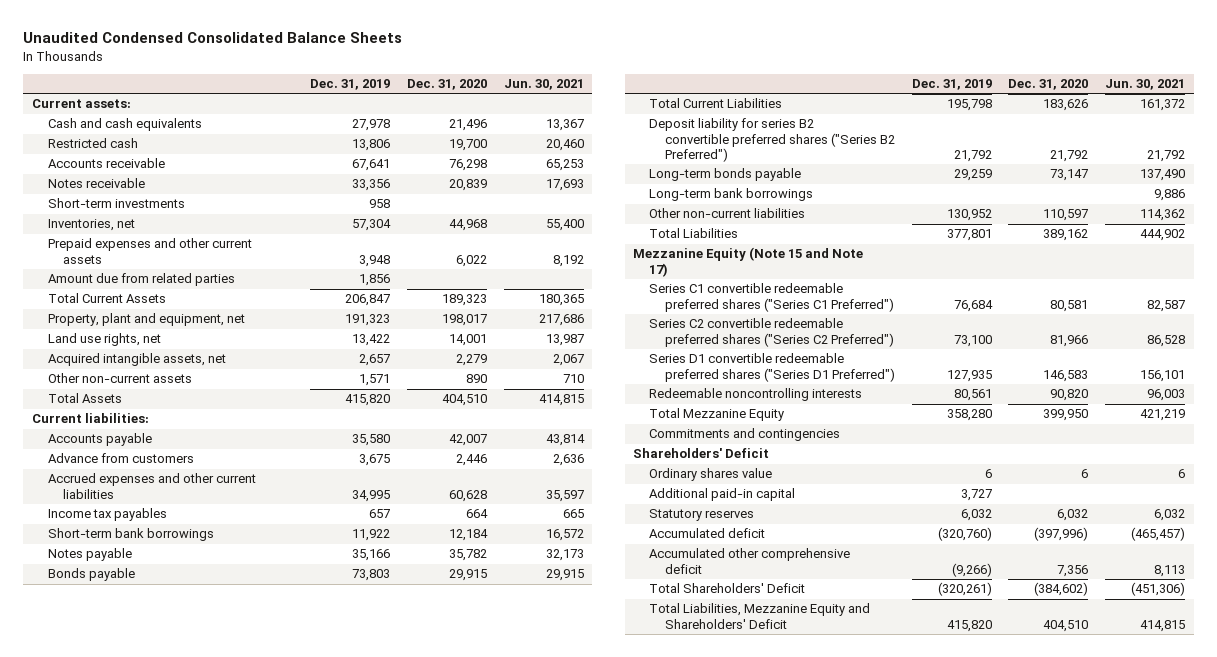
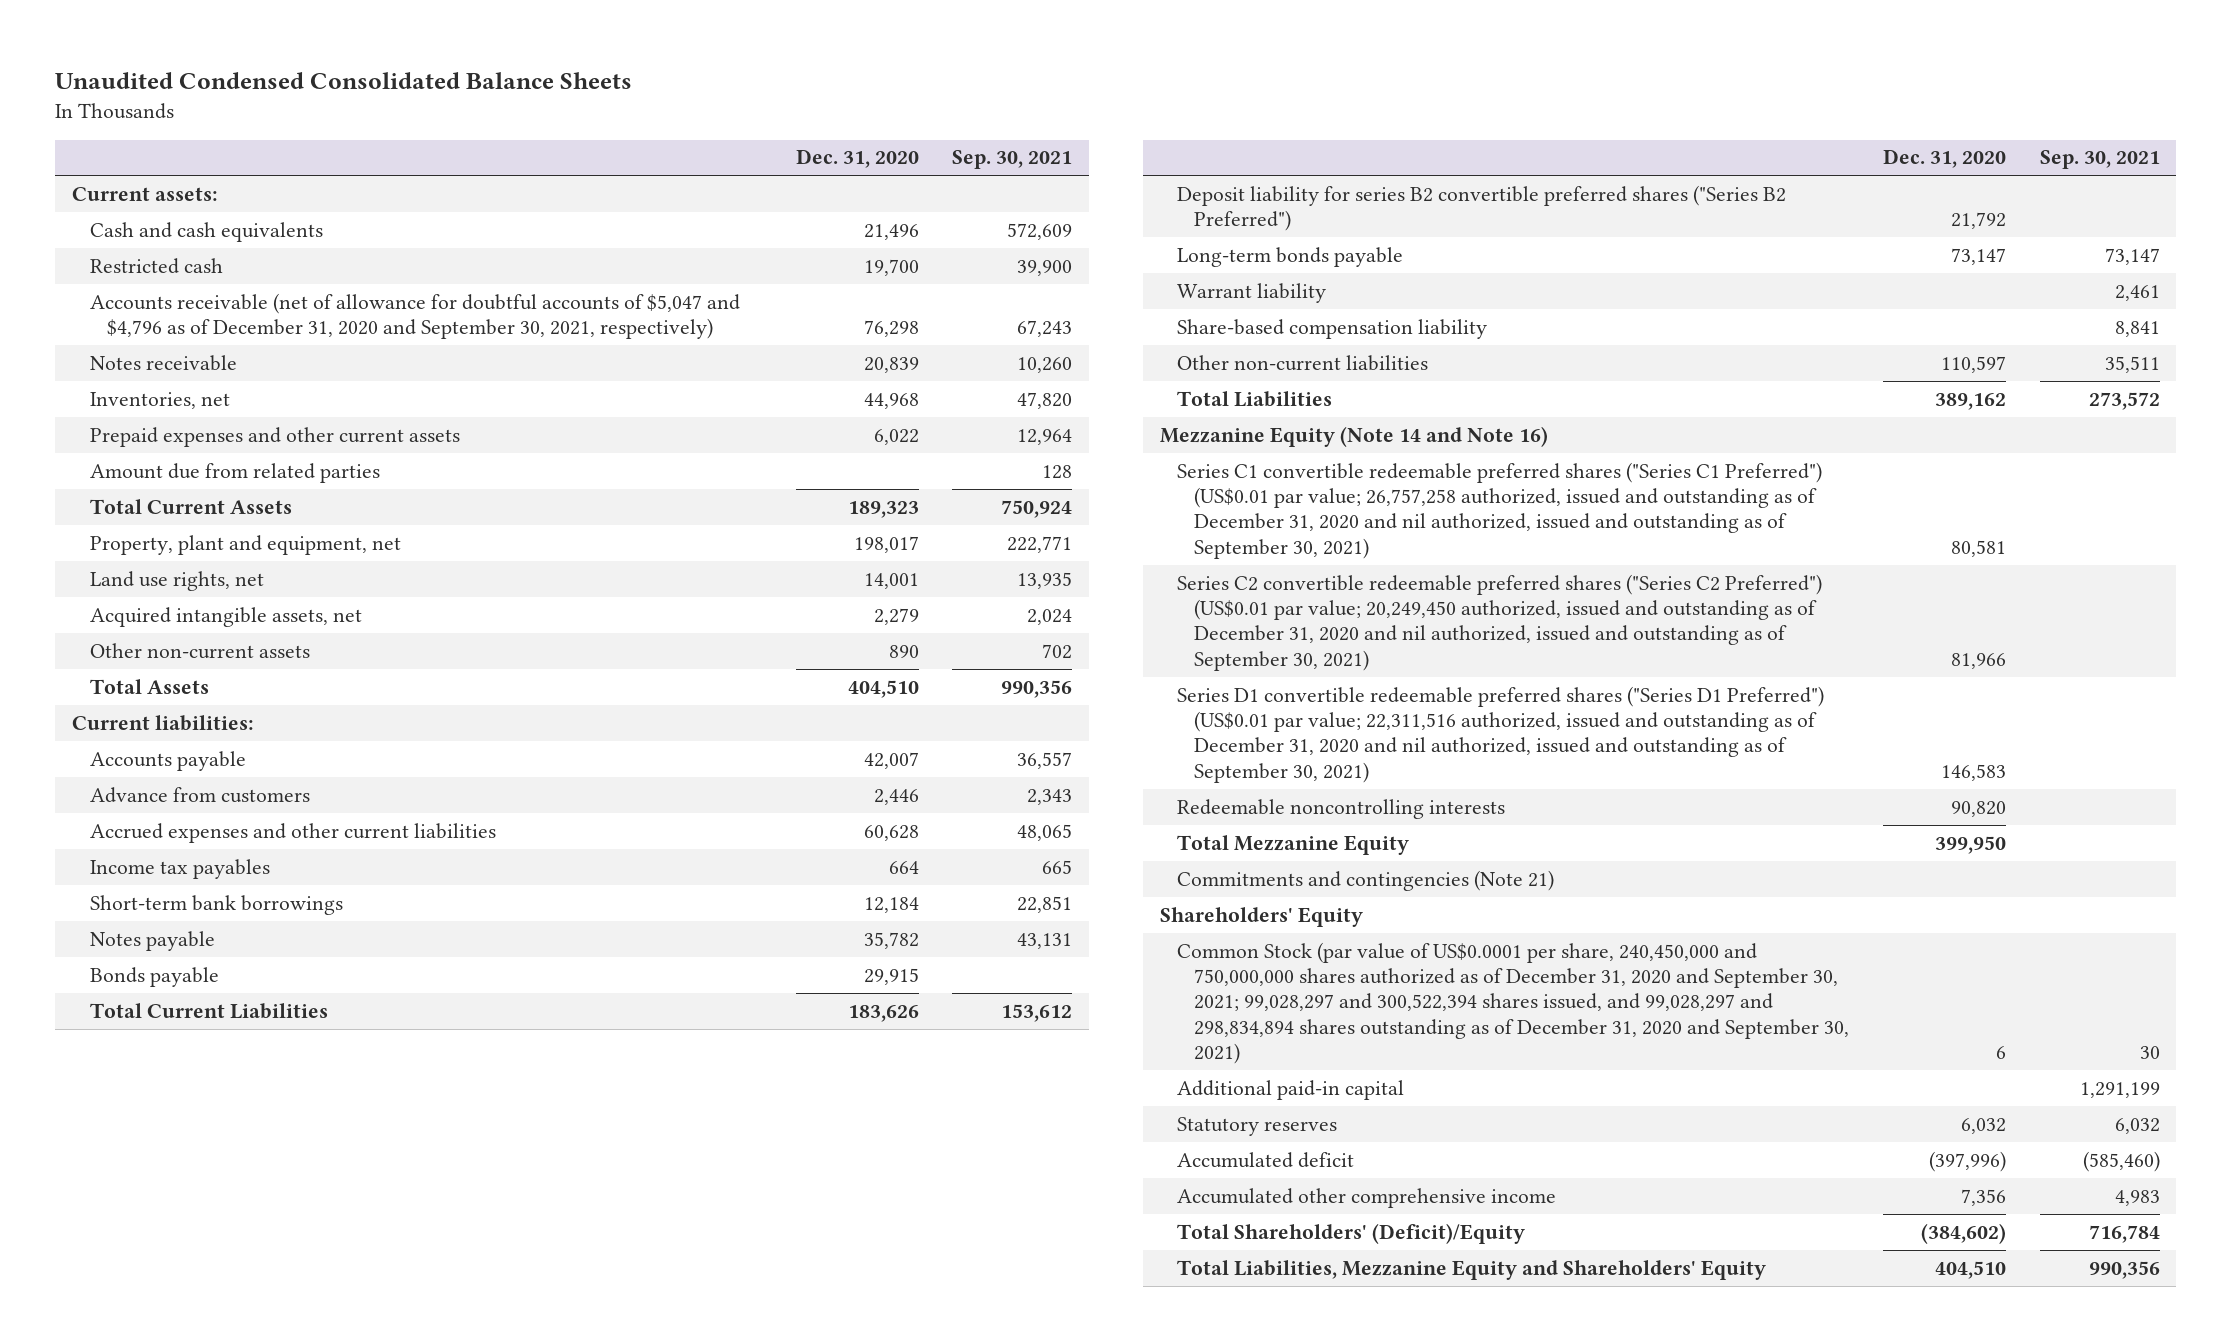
[310,79,391,91] Dec. 31, 2019 -> none
[503,79,584,91] Jun. 30, 2021 -> none
none -> [952,150,1073,170] Sep. 30, 2021
[47,158,165,169] Accounts receivable -> [89,292,740,340] Accounts receivable (net of allowance for doubtful accounts of $5,047 and $4,796 as of December 31, 2020 and September 30, 2021, respectively)
[47,198,185,209] Short-term investments -> none
[648,188,813,202] Long-term bank borrowings -> none
none -> [1177,282,1327,303] Warrant liability
none -> [1177,318,1488,339] Share-based compensation liability
[633,247,864,277] Mezzanine Equity (Note 15 and Note 17) -> [1159,425,1548,447] Mezzanine Equity (Note 14 and Note 16)
[648,283,894,312] Series C1 convertible redeemable preferred shares ("Series C1 Preferred") -> [1177,461,1823,559] Series C1 convertible redeemable preferred shares ("Series C1 Preferred") (US$0.01 par value; 26,757,258 authorized, issued and outstanding as of December 31, 2020 and nil authorized, issued and outstanding as of September 30, 2021)
[648,318,894,347] Series C2 convertible redeemable preferred shares ("Series C2 Preferred") -> [1177,573,1823,671] Series C2 convertible redeemable preferred shares ("Series C2 Preferred") (US$0.01 par value; 20,249,450 authorized, issued and outstanding as of December 31, 2020 and nil authorized, issued and outstanding as of September 30, 2021)
[648,353,895,382] Series D1 convertible redeemable preferred shares ("Series D1 Preferred") -> [1177,685,1825,783] Series D1 convertible redeemable preferred shares ("Series D1 Preferred") (US$0.01 par value; 22,311,516 authorized, issued and outstanding as of December 31, 2020 and nil authorized, issued and outstanding as of September 30, 2021)
[648,468,772,482] Ordinary shares value -> none
[648,428,840,442] Commitments and contingencies -> [1177,869,1555,891] Commitments and contingencies (Note 21)
[633,448,770,459] Shareholders' Deficit -> [1159,906,1363,927] Shareholders' Equity
none -> [1177,941,1850,1064] Common Stock (par value of US$0.0001 per share, 240,450,000 and 750,000,000 shares authorized as of December 31, 2020 and September 30, 2021; 99,028,297 and 300,522,394 shares issued, and 99,028,297 and 298,834,894 shares outstanding as of December 31, 2020 and September 30, 2021)
[648,548,850,574] Accumulated other comprehensive deficit -> [1177,1187,1557,1208] Accumulated other comprehensive income
[648,583,805,594] Total Shareholders' Deficit -> [1177,1222,1526,1244] Total Shareholders' (Deficit)/Equity
[648,603,870,629] Total Liabilities, Mezzanine Equity and Shareholders' Deficit -> [1177,1259,1767,1280] Total Liabilities, Mezzanine Equity and Shareholders' Equity

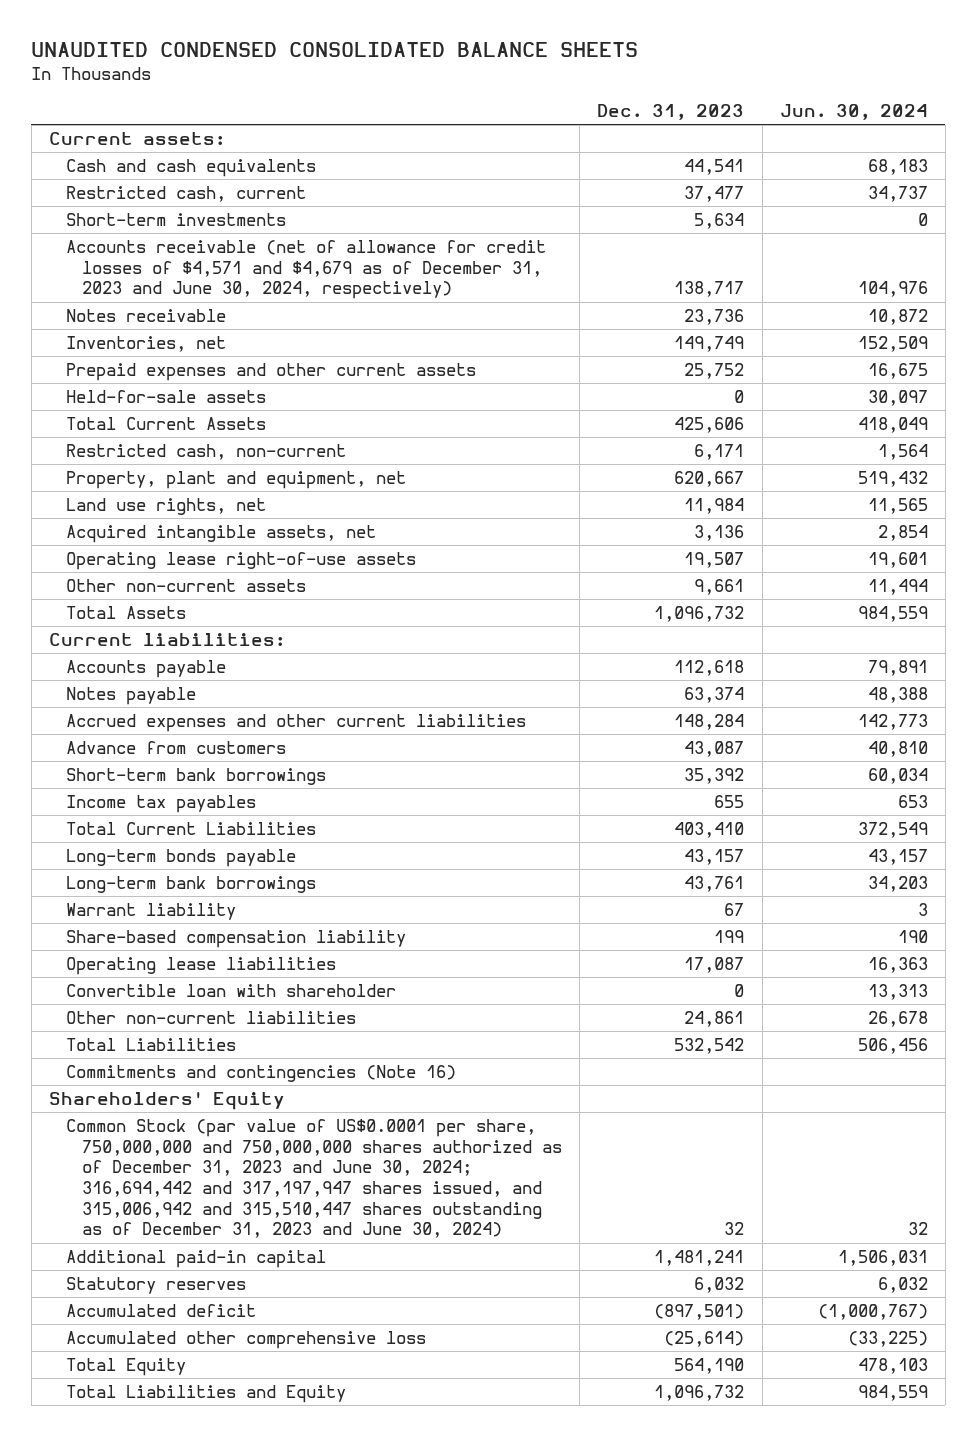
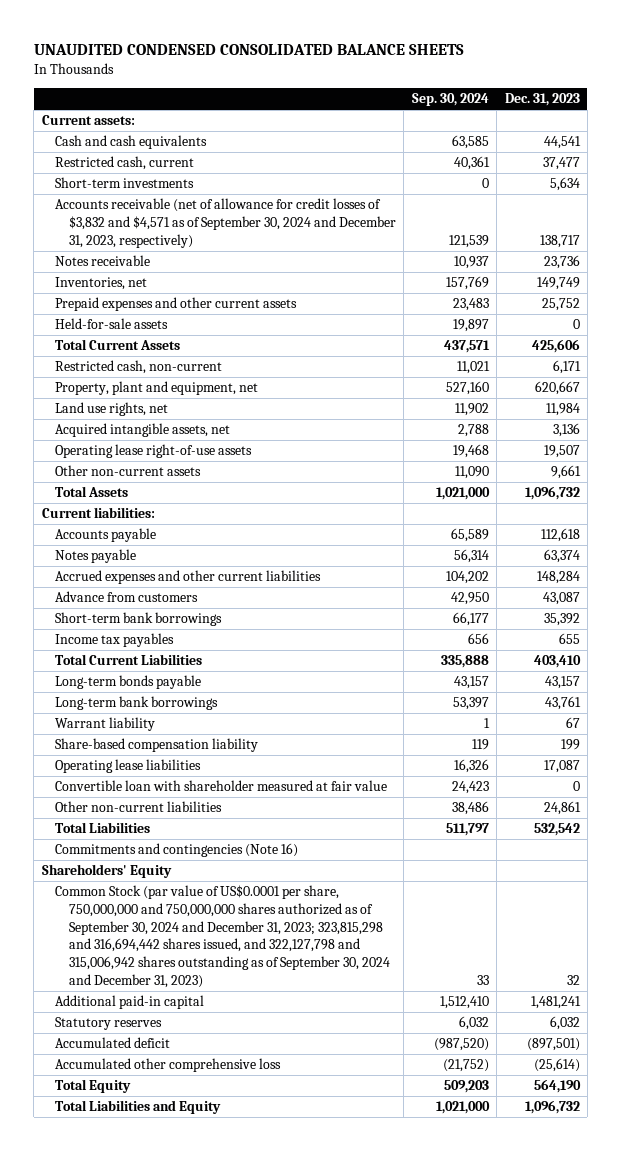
[779,103,928,120] Jun. 30, 2024 -> none
none -> [411,93,489,107] Sep. 30, 2024
[65,240,546,300] Accounts receivable (net of allowance for credit losses of $4,571 and $4,679 as of December 31, 2023 and June 30, 2024, respectively) -> [55,198,397,248] Accounts receivable (net of allowance for credit losses of $3,832 and $4,571 as of September 30, 2024 and December 31, 2023, respectively)
[65,984,396,998] Convertible loan with shareholder -> [55,780,388,792] Convertible loan with shareholder measured at fair value
[65,1119,563,1239] Common Stock (par value of US$0.0001 per share, 750,000,000 and 750,000,000 shares authorized as of December 31, 2023 and June 30, 2024; 316,694,442 and 317,197,947 shares issued, and 315,006,942 and 315,510,447 shares outstanding as of December 31, 2023 and June 30, 2024) -> [55,885,391,988] Common Stock (par value of US$0.0001 per share, 750,000,000 and 750,000,000 shares authorized as of September 30, 2024 and December 31, 2023; 323,815,298 and 316,694,442 shares issued, and 322,127,798 and 315,006,942 shares outstanding as of September 30, 2024 and December 31, 2023)

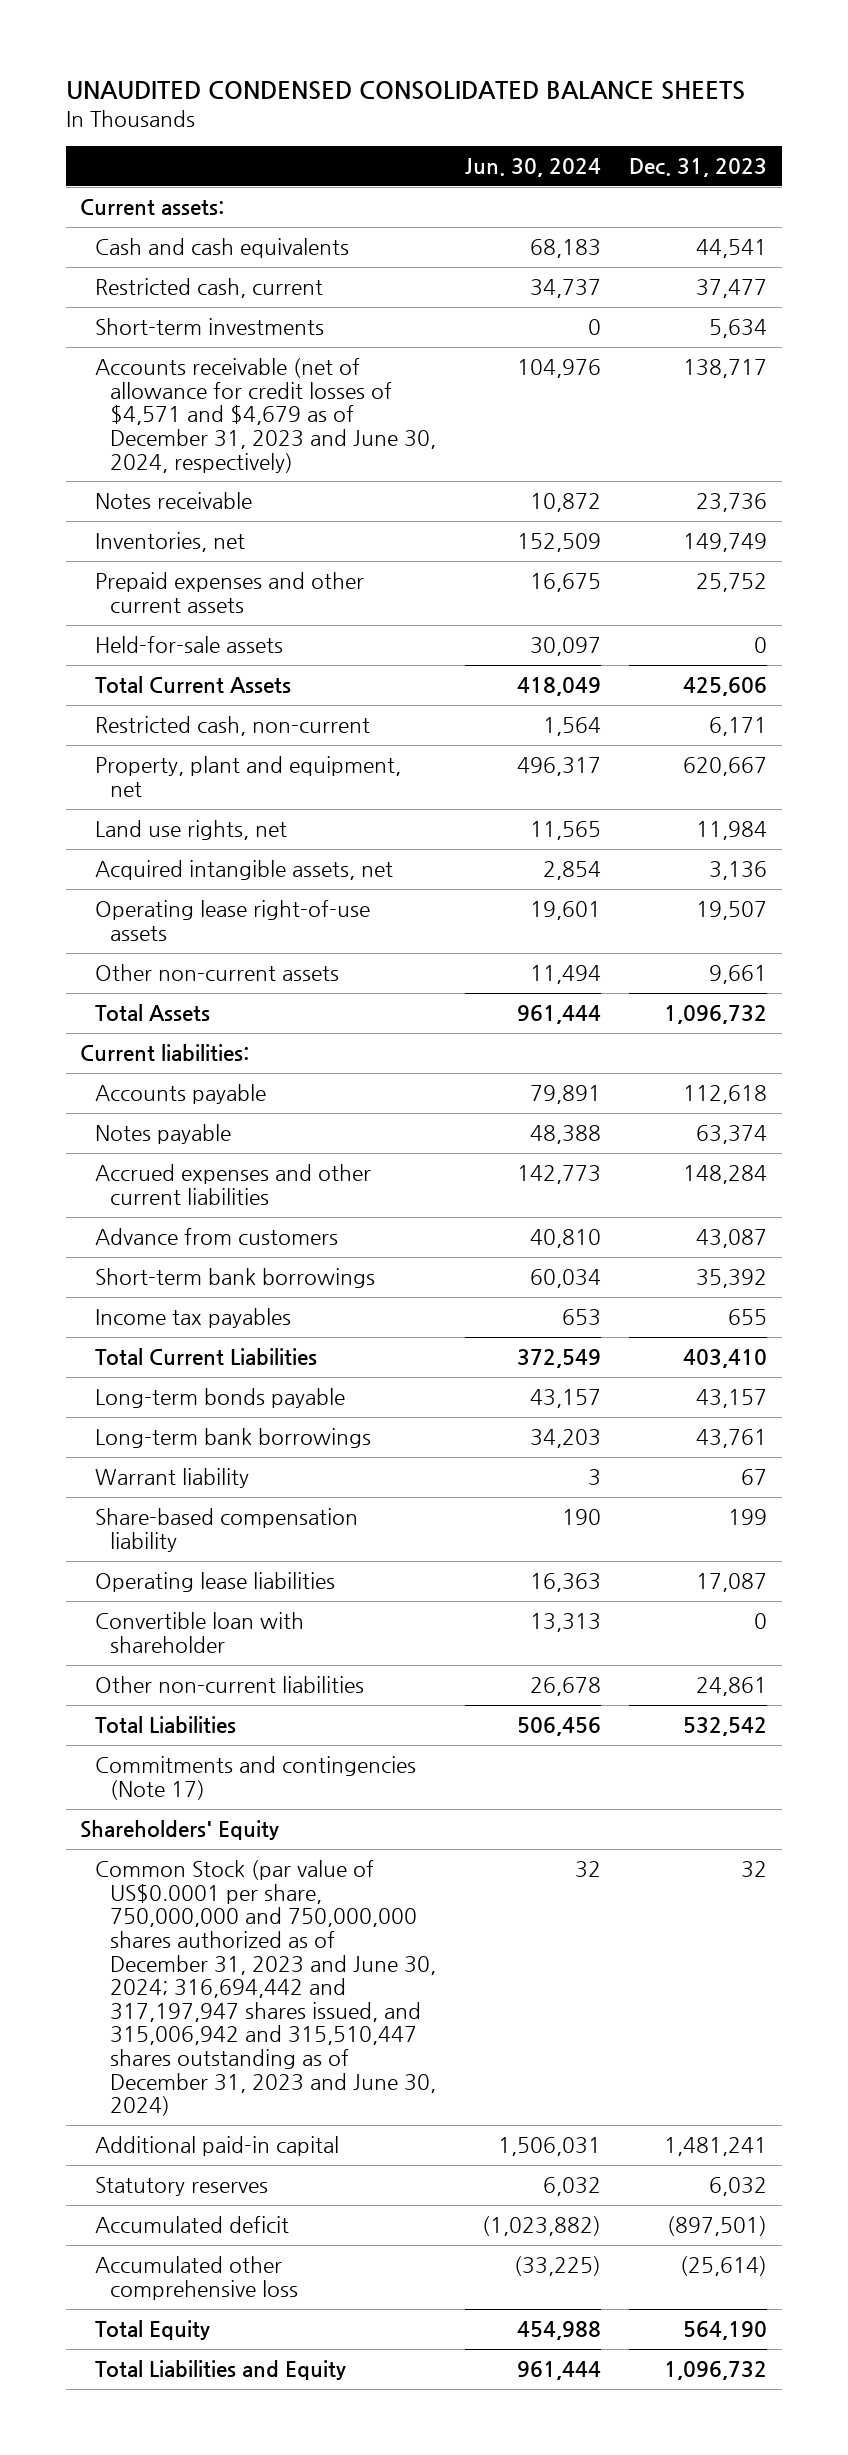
[411,93,489,107] Sep. 30, 2024 -> none
none -> [464,158,601,178] Jun. 30, 2024
[55,198,397,248] Accounts receivable (net of allowance for credit losses of $3,832 and $4,571 as of September 30, 2024 and December 31, 2023, respectively) -> [95,358,437,473] Accounts receivable (net of allowance for credit losses of $4,571 and $4,679 as of December 31, 2023 and June 30, 2024, respectively)
[55,780,388,792] Convertible loan with shareholder measured at fair value -> [95,1612,305,1653] Convertible loan with shareholder
[55,843,299,858] Commitments and contingencies (Note 16) -> [95,1756,417,1800] Commitments and contingencies (Note 17)
[55,885,391,988] Common Stock (par value of US$0.0001 per share, 750,000,000 and 750,000,000 shares authorized as of September 30, 2024 and December 31, 2023; 323,815,298 and 316,694,442 shares issued, and 322,127,798 and 315,006,942 shares outstanding as of September 30, 2024 and December 31, 2023) -> [95,1860,437,2117] Common Stock (par value of US$0.0001 per share, 750,000,000 and 750,000,000 shares authorized as of December 31, 2023 and June 30, 2024; 316,694,442 and 317,197,947 shares issued, and 315,006,942 and 315,510,447 shares outstanding as of December 31, 2023 and June 30, 2024)

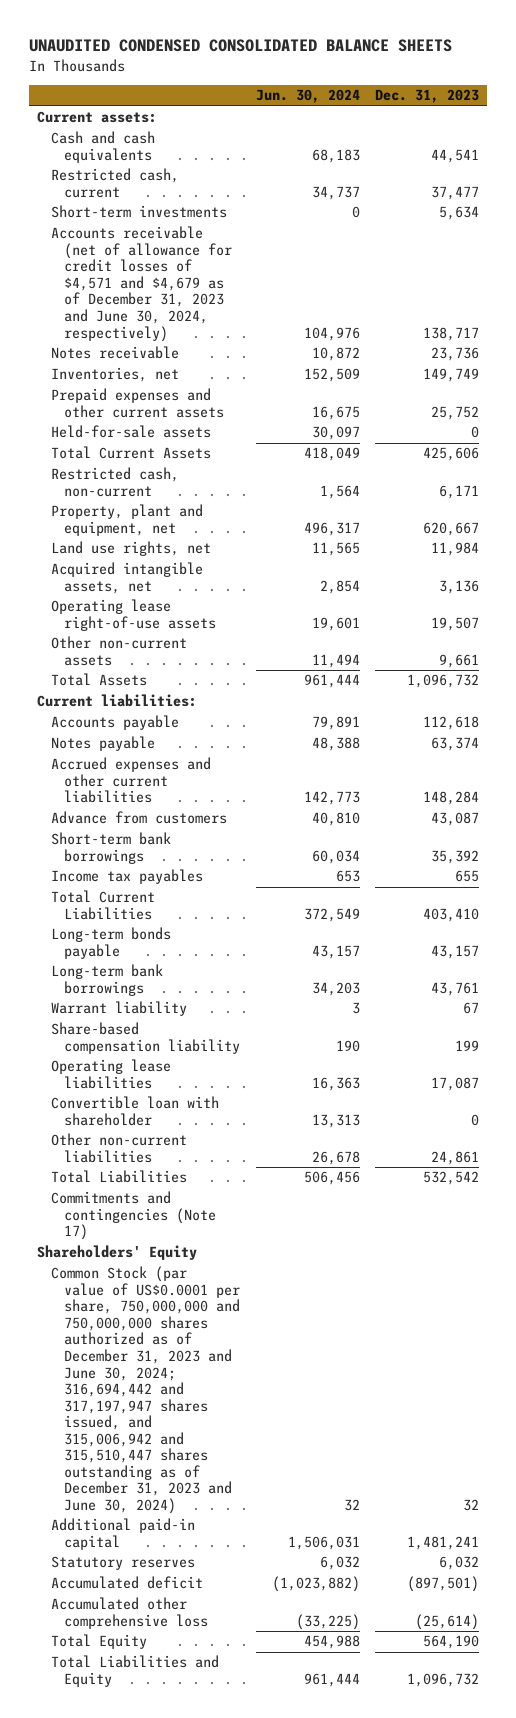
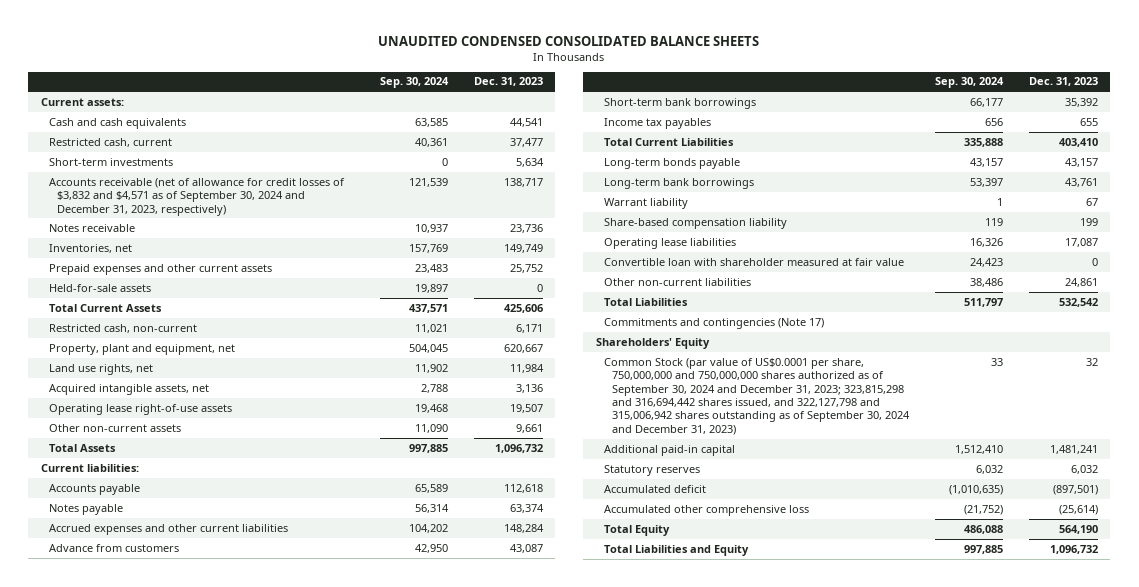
[255,89,360,104] Jun. 30, 2024 -> none
none -> [379,77,449,89] Sep. 30, 2024
[50,226,233,342] Accounts receivable (net of allowance for credit losses of $4,571 and $4,679 as of December 31, 2023 and June 30, 2024, respectively) -> [49,177,346,216] Accounts receivable (net of allowance for credit losses of $3,832 and $4,571 as of September 30, 2024 and December 31, 2023, respectively)
[50,1096,219,1126] Convertible loan with shareholder -> [604,257,905,266] Convertible loan with shareholder measured at fair value
[50,1266,241,1514] Common Stock (par value of US$0.0001 per share, 750,000,000 and 750,000,000 shares authorized as of December 31, 2023 and June 30, 2024; 316,694,442 and 317,197,947 shares issued, and 315,006,942 and 315,510,447 shares outstanding as of December 31, 2023 and June 30, 2024) -> [604,357,911,435] Common Stock (par value of US$0.0001 per share, 750,000,000 and 750,000,000 shares authorized as of September 30, 2024 and December 31, 2023; 323,815,298 and 316,694,442 shares issued, and 322,127,798 and 315,006,942 shares outstanding as of September 30, 2024 and December 31, 2023)

